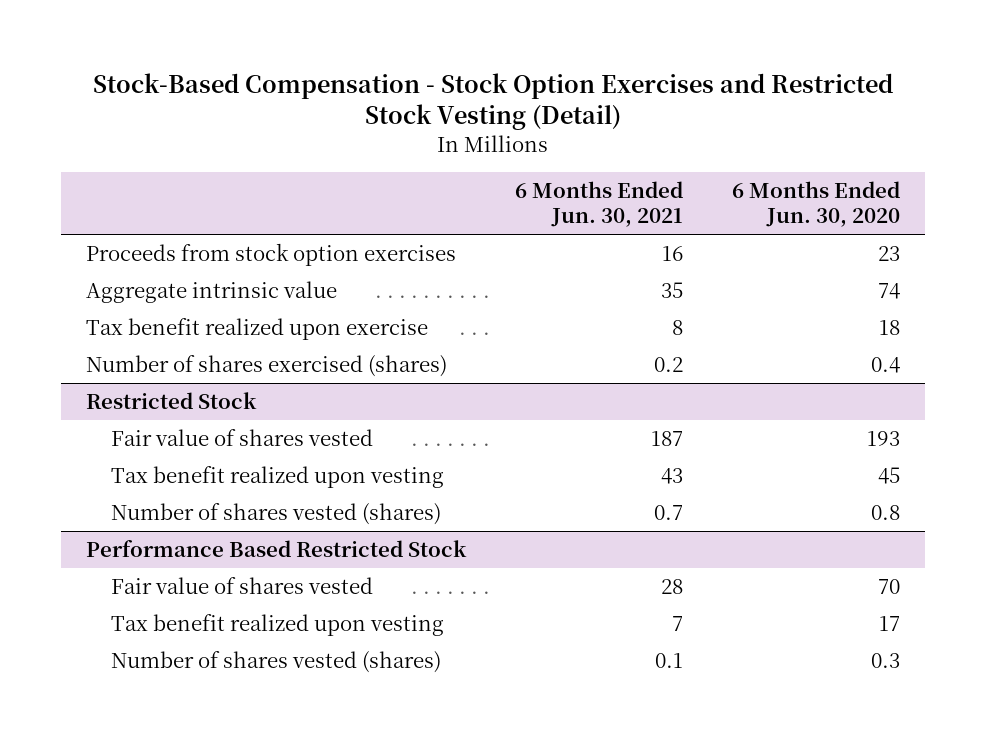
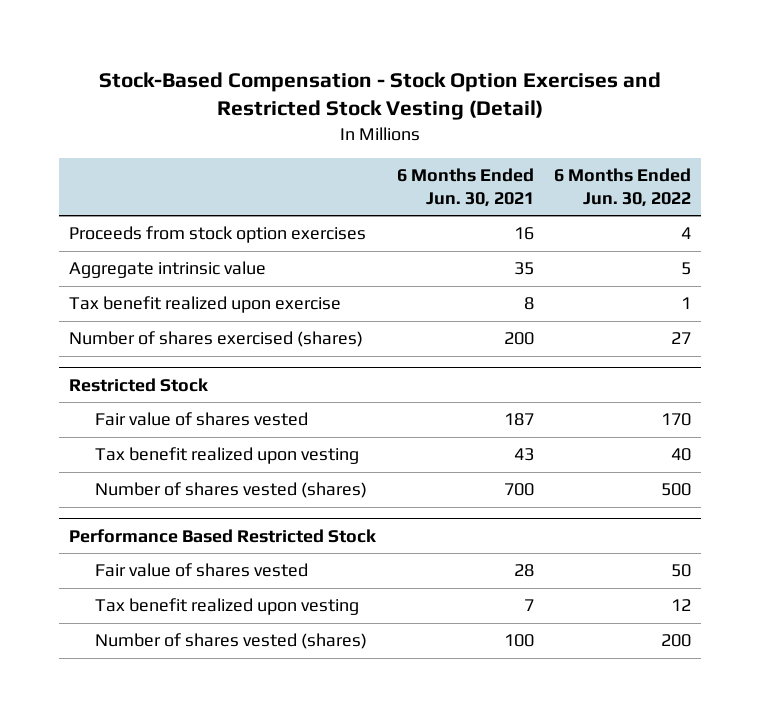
[732,180,901,228] 6 Months Ended Jun. 30, 2020 -> none
none -> [554,168,692,207] 6 Months Ended Jun. 30, 2022
[654,357,684,373] 0.2 -> [503,332,534,346] 200
[654,505,684,521] 0.7 -> [503,483,534,497] 700
[655,653,684,669] 0.1 -> [503,634,534,648] 100

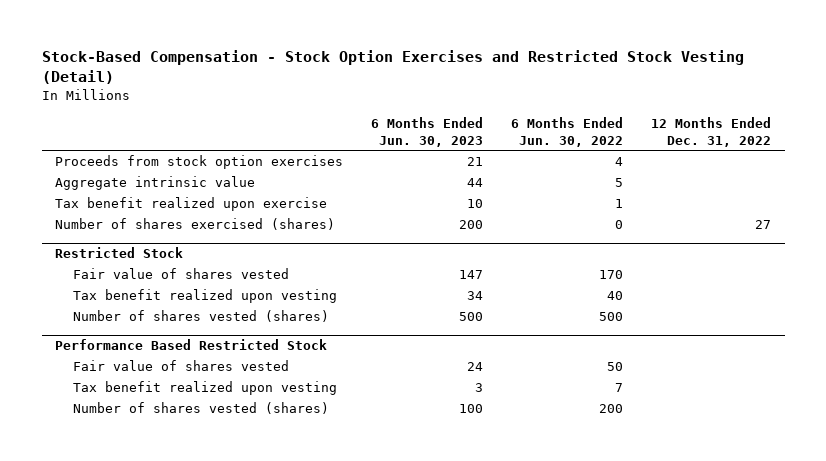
[396,168,534,207] 6 Months Ended Jun. 30, 2021 -> none
none -> [371,117,484,147] 6 Months Ended Jun. 30, 2023
none -> [650,117,771,147] 12 Months Ended Dec. 31, 2022
[671,332,692,345] 27 -> [615,220,624,230] 0
[671,599,692,612] 12 -> [615,383,624,393] 7

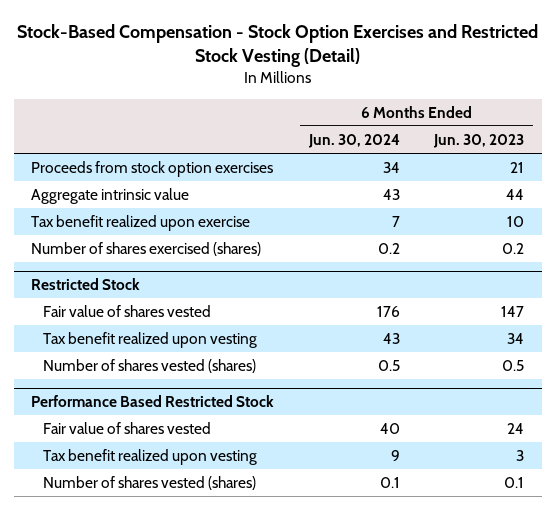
[511,117,624,147] 6 Months Ended Jun. 30, 2022 -> none
[650,117,771,147] 12 Months Ended Dec. 31, 2022 -> none
none -> [307,133,400,148] Jun. 30, 2024
[459,220,484,230] 200 -> [502,243,525,255] 0.2
[459,312,484,322] 500 -> [502,360,525,372] 0.5
[459,404,484,414] 100 -> [504,477,525,489] 0.1

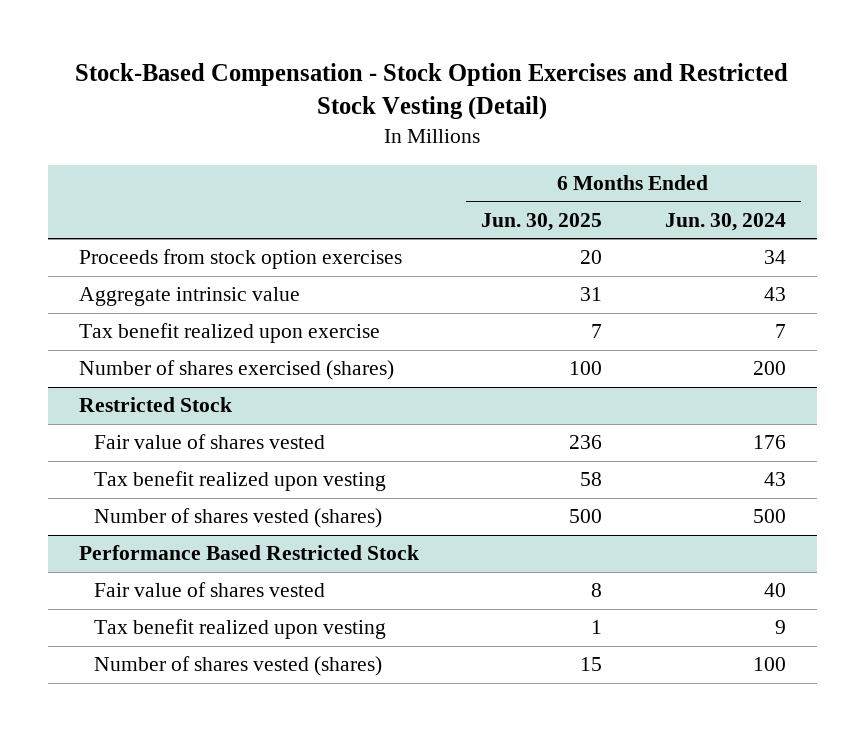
[433,133,525,148] Jun. 30, 2023 -> none
none -> [481,212,603,231] Jun. 30, 2025
[377,243,400,255] 0.2 -> [752,361,786,376] 200
[377,360,400,372] 0.5 -> [752,509,786,524] 500
[379,477,400,489] 0.1 -> [752,657,786,672] 100

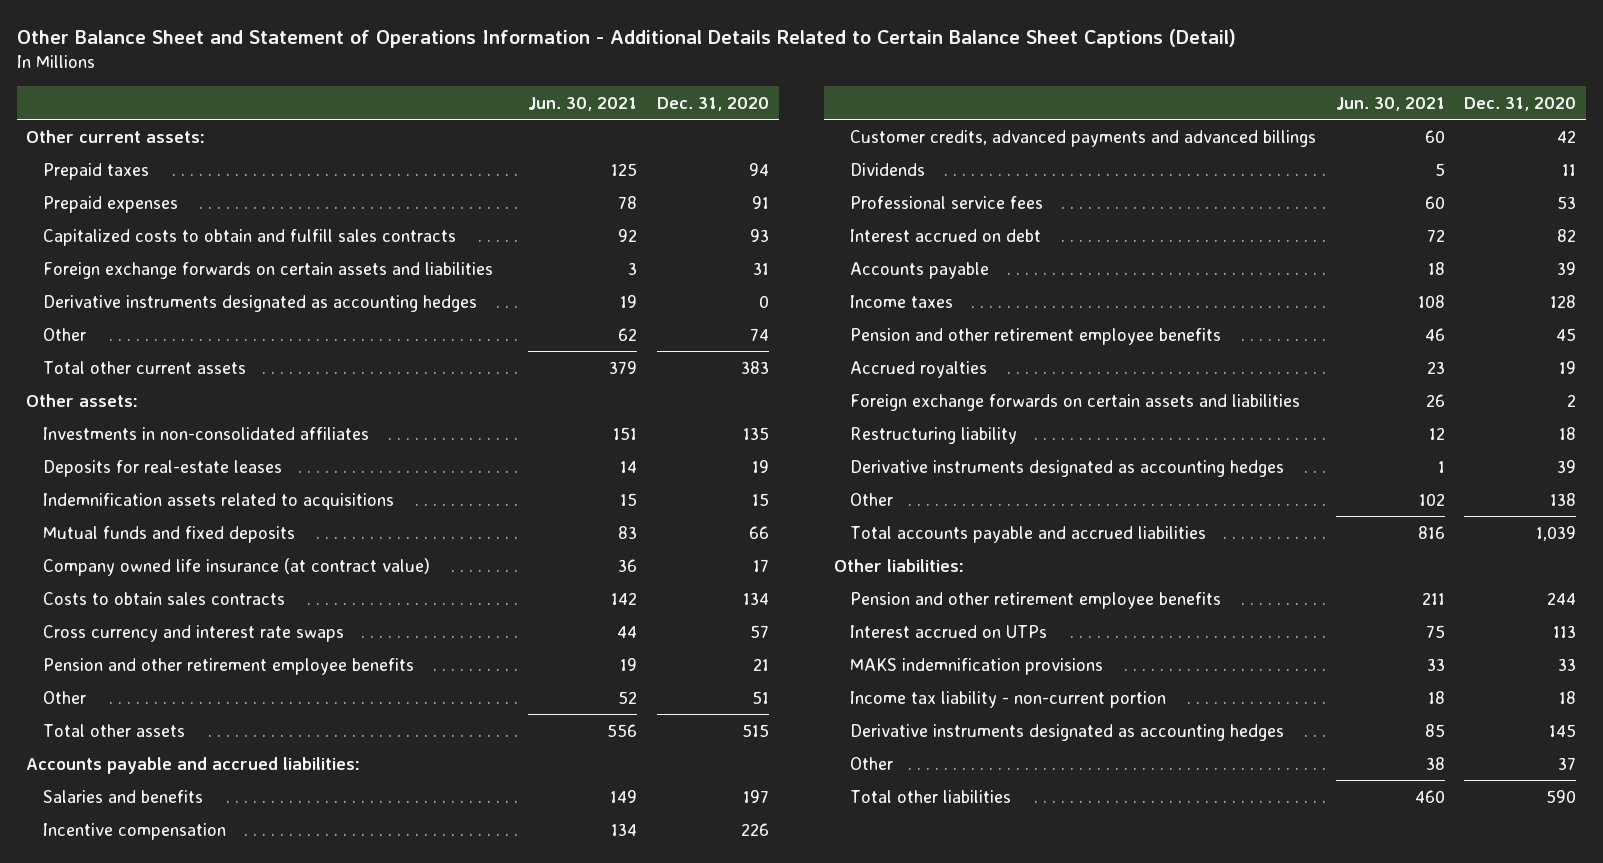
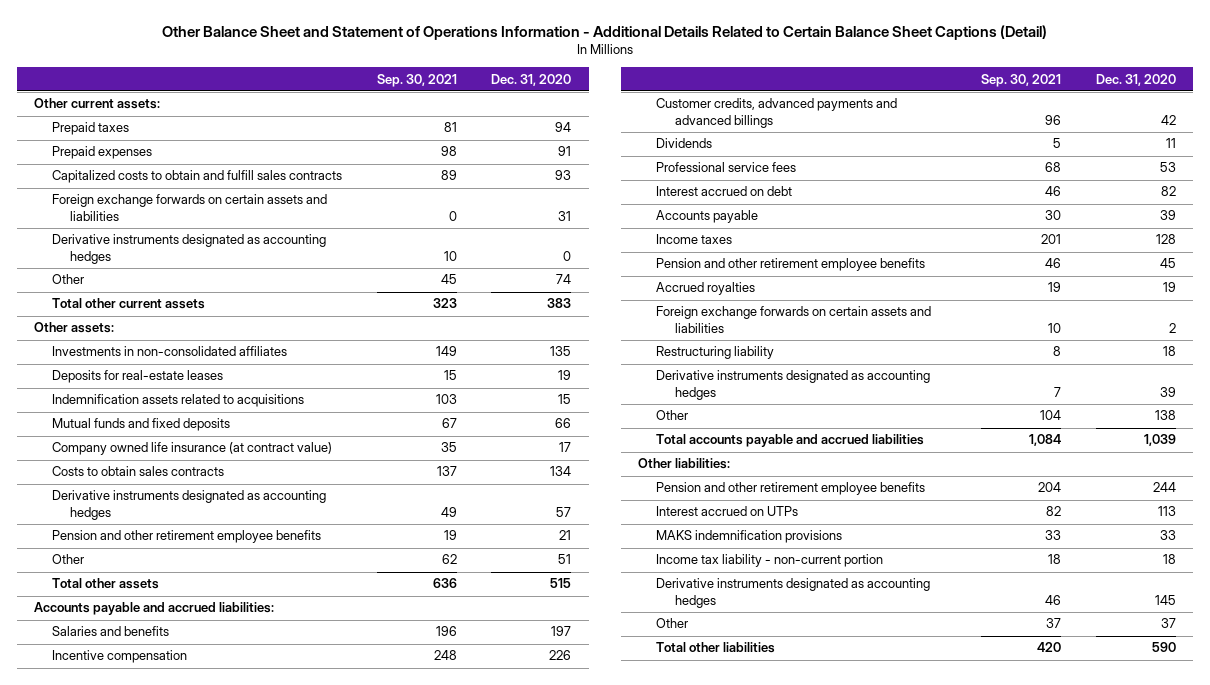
[528,96,638,111] Jun. 30, 2021 -> none
none -> [376,73,457,87] Sep. 30, 2021
[42,624,344,642] Cross currency and interest rate swaps -> [52,490,327,520] Derivative instruments designated as accounting hedges

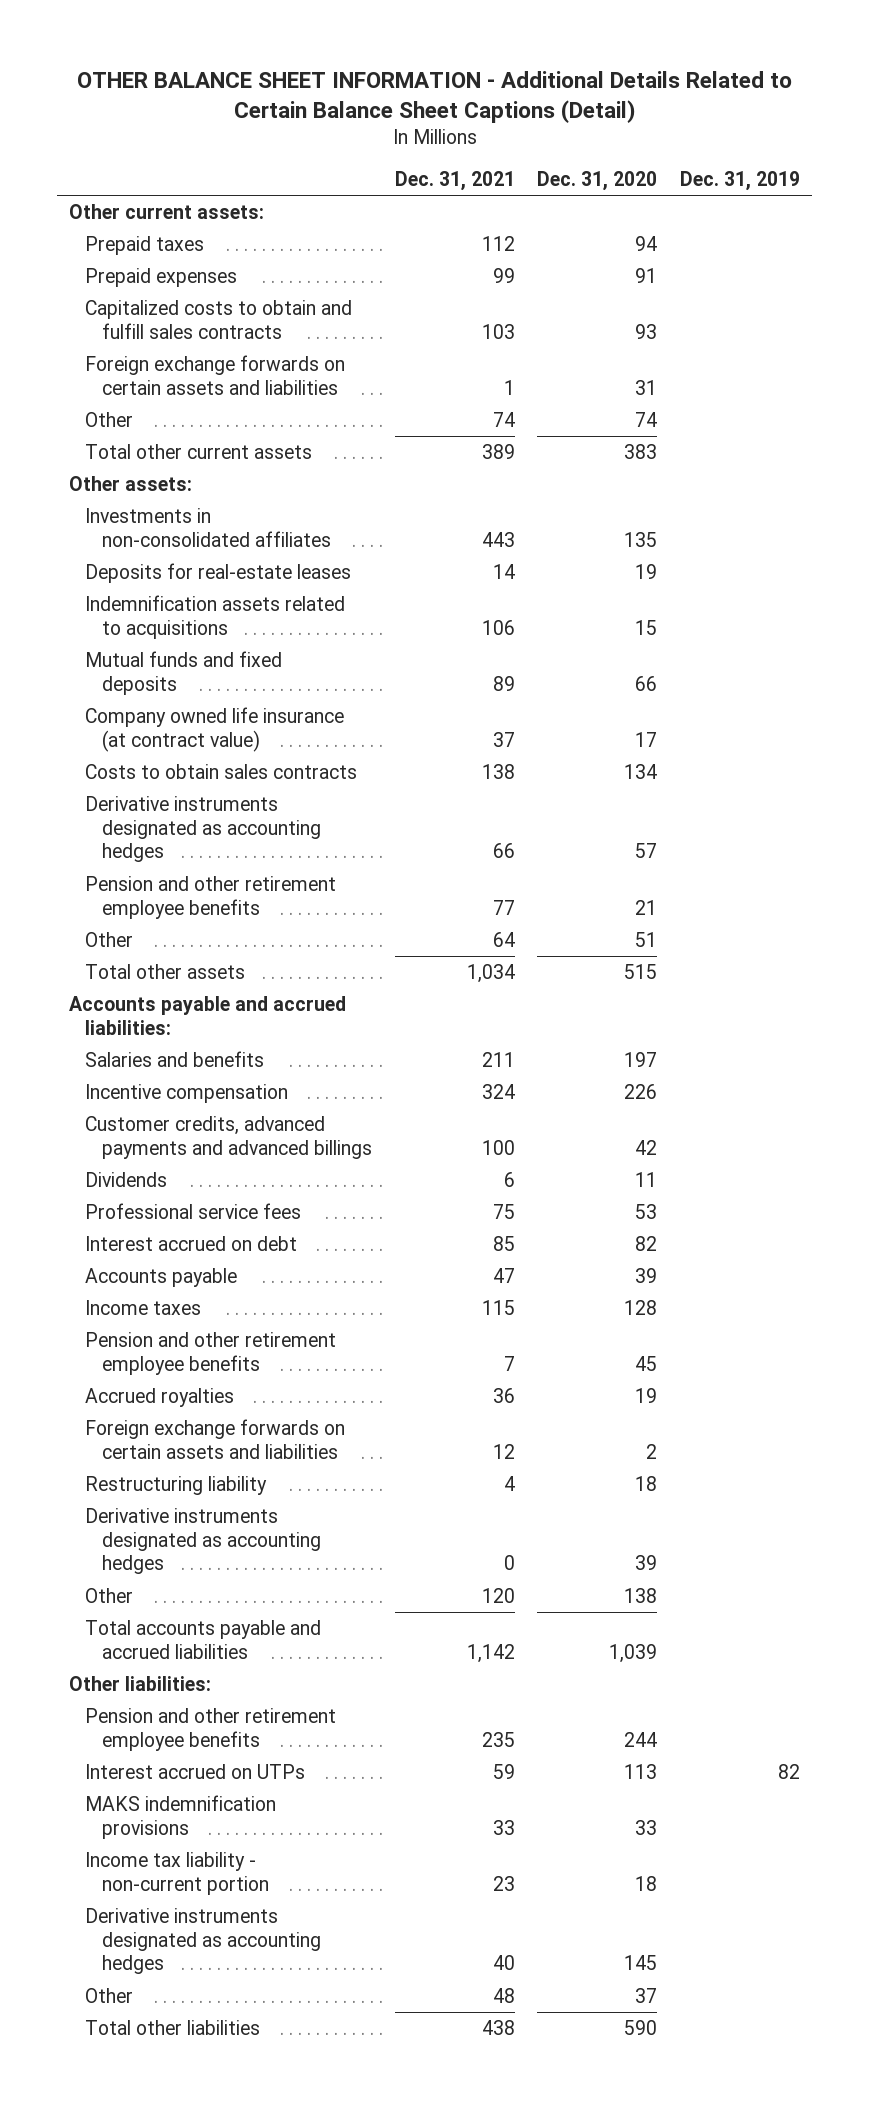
[161,24,1047,40] Other Balance Sheet and Statement of Operations Information - Additional Details Related to Certain Balance Sheet Captions (Detail) -> [76,70,792,123] OTHER BALANCE SHEET INFORMATION - Additional Details Related to Certain Balance Sheet Captions (Detail)
[376,73,457,87] Sep. 30, 2021 -> none
none -> [394,171,515,192] Dec. 31, 2021
none -> [680,171,801,192] Dec. 31, 2019
[52,234,327,264] Derivative instruments designated as accounting hedges -> none

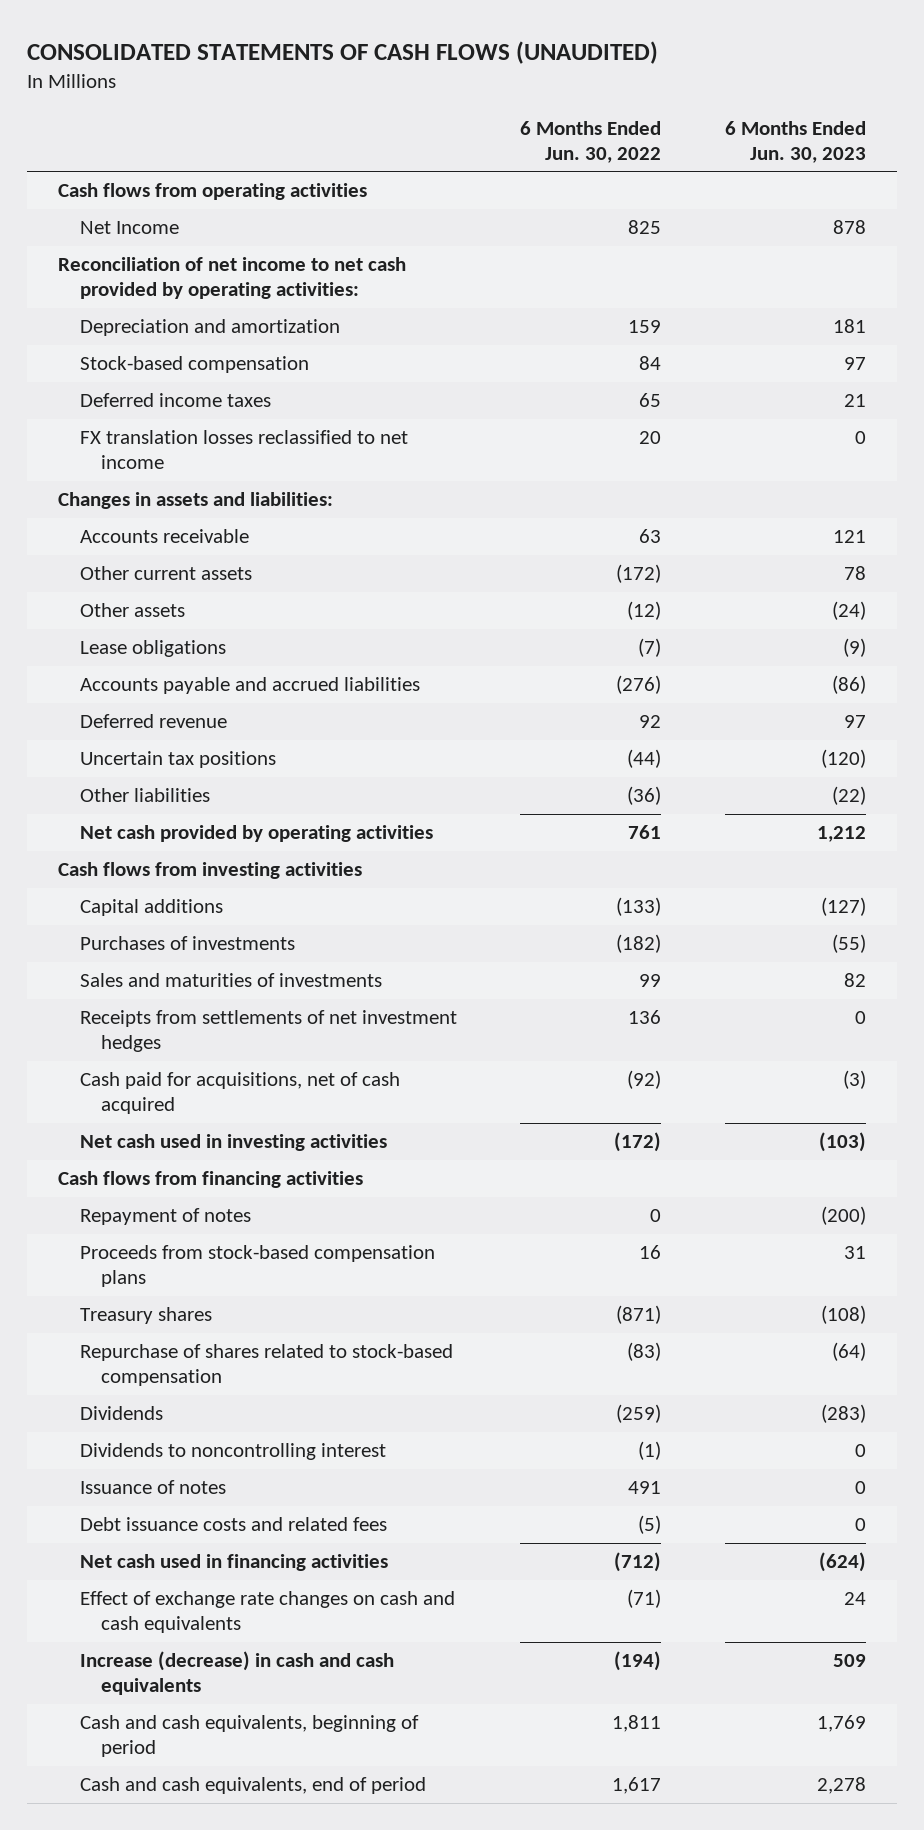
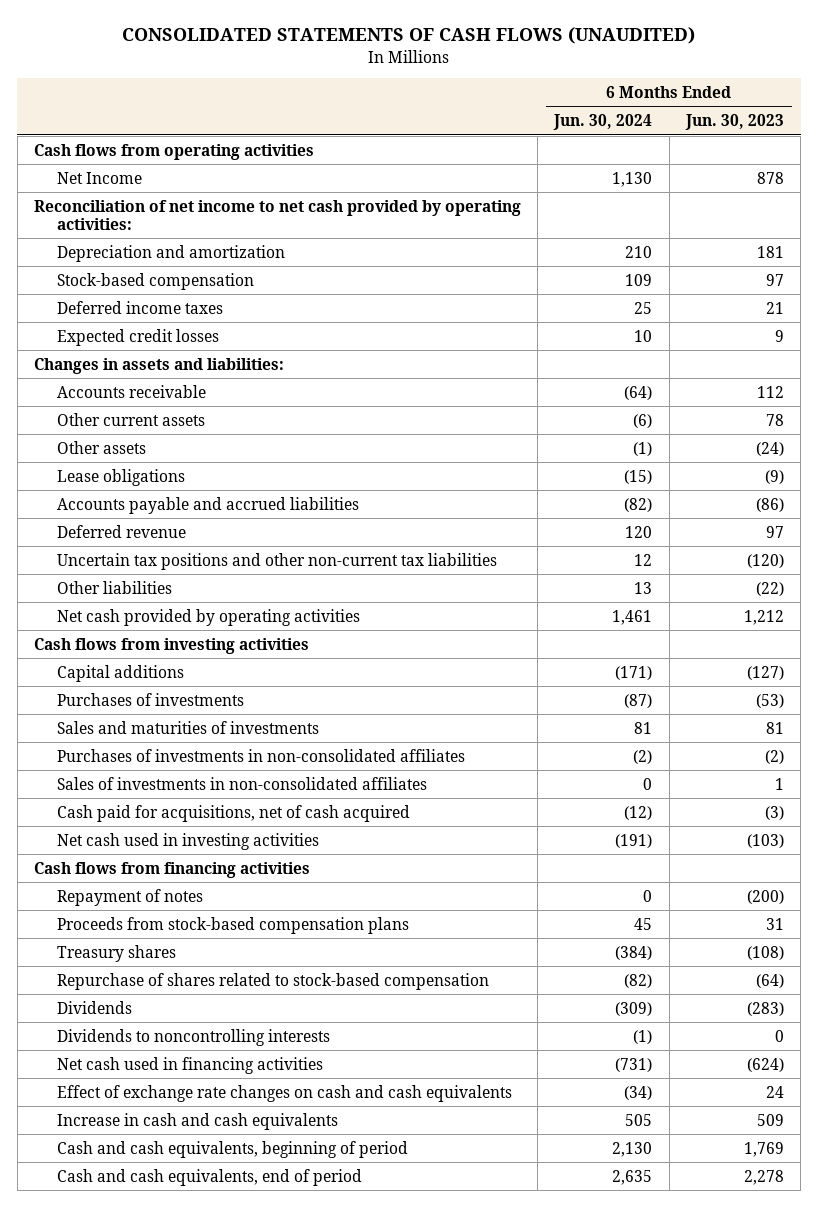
[520,120,662,163] 6 Months Ended Jun. 30, 2022 -> none
none -> [553,114,653,131] Jun. 30, 2024
[79,430,408,470] FX translation losses reclassified to net income -> none
none -> [56,328,219,346] Expected credit losses
[832,530,866,544] 121 -> [756,385,784,398] 112
[79,751,276,769] Uncertain tax positions -> [56,552,497,570] Uncertain tax positions and other non-current tax liabilities
[79,1010,457,1053] Receipts from settlements of net investment hedges -> none
[831,934,866,954] (55) -> [755,693,784,708] (53)
[843,973,866,988] 82 -> [765,721,784,734] 81
none -> [56,748,465,762] Purchases of investments in non-consolidated affiliates
none -> [56,776,427,790] Sales of investments in non-consolidated affiliates
[79,1480,226,1495] Issuance of notes -> none
[79,1517,387,1532] Debt issuance costs and related fees -> none
[79,1443,386,1461] Dividends to noncontrolling interest -> [56,1028,330,1046] Dividends to noncontrolling interests
[79,1651,394,1696] Increase (decrease) in cash and cash equivalents -> [56,1112,338,1130] Increase in cash and cash equivalents

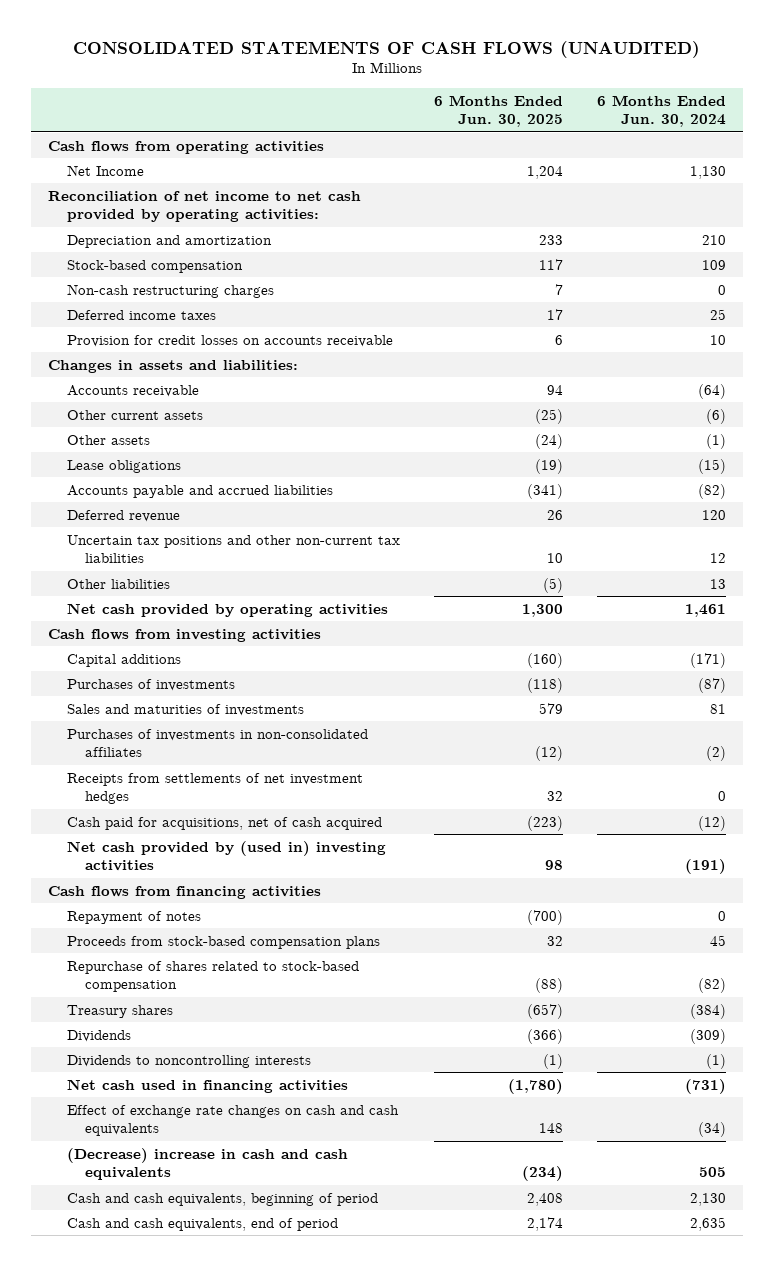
[684,114,784,131] Jun. 30, 2023 -> none
none -> [434,94,564,128] 6 Months Ended Jun. 30, 2025
none -> [66,283,274,298] Non-cash restructuring charges
[56,328,219,346] Expected credit losses -> [66,334,393,347] Provision for credit losses on accounts receivable
[56,776,427,790] Sales of investments in non-consolidated affiliates -> none
none -> [66,772,363,805] Receipts from settlements of net investment hedges
[56,832,319,850] Net cash used in investing activities -> [66,840,386,872] Net cash provided by (used in) investing activities
[56,944,176,962] Treasury shares -> [66,1004,173,1018] Treasury shares
[56,1112,338,1130] Increase in cash and cash equivalents -> [66,1147,348,1181] (Decrease) increase in cash and cash equivalents

